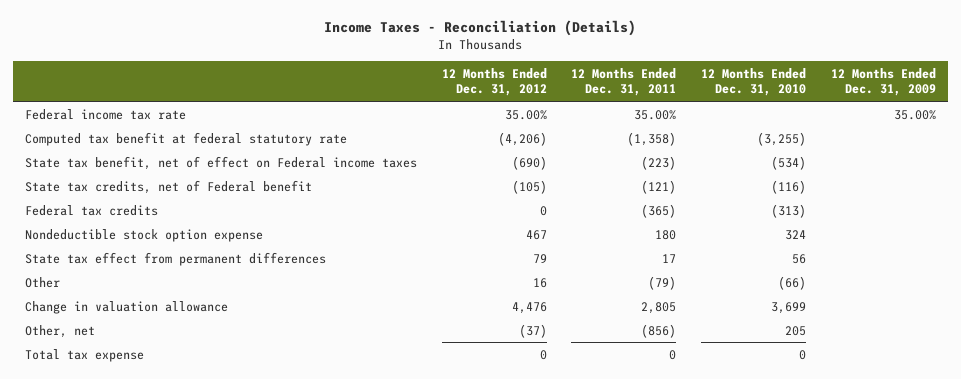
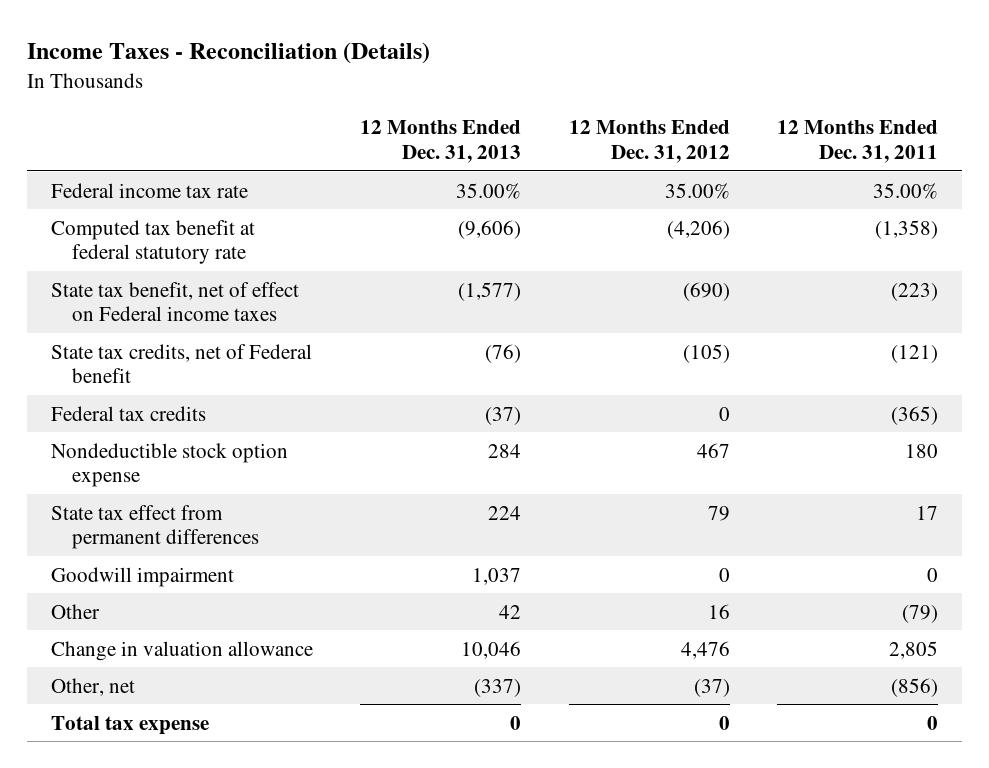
[701,67,807,97] 12 Months Ended Dec. 31, 2010 -> none
[830,67,936,97] 12 Months Ended Dec. 31, 2009 -> none
none -> [360,120,522,164] 12 Months Ended Dec. 31, 2013
none -> [50,566,234,587] Goodwill impairment

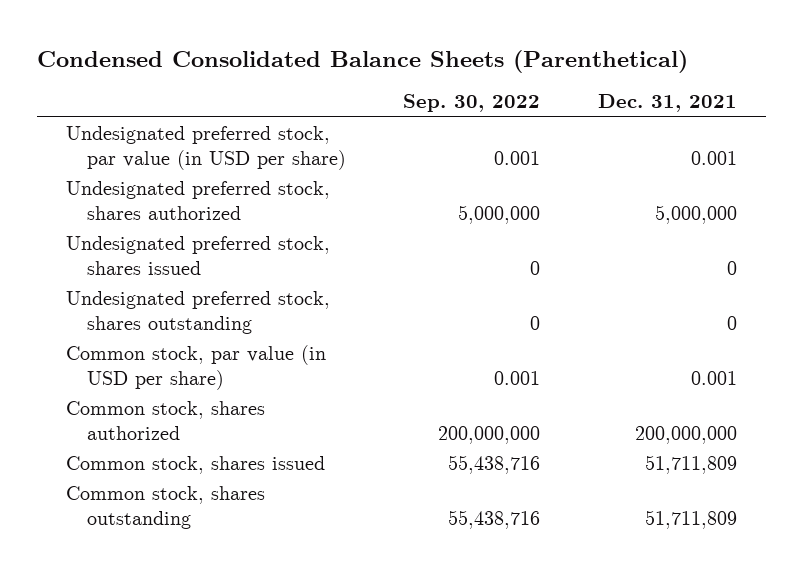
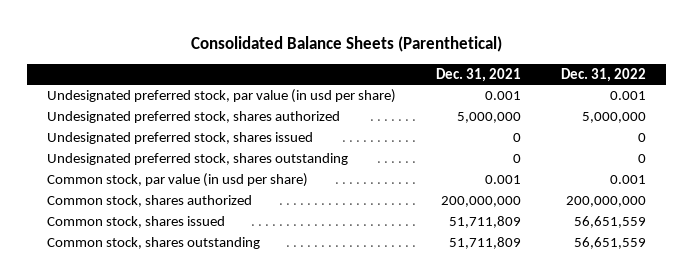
[37,50,689,74] Condensed Consolidated Balance Sheets (Parenthetical) -> [190,36,502,53] Consolidated Balance Sheets (Parenthetical)
[403,94,541,113] Sep. 30, 2022 -> none
none -> [561,67,647,82] Dec. 31, 2022
[65,125,346,170] Undesignated preferred stock, par value (in USD per share) -> [47,88,397,103] Undesignated preferred stock, par value (in usd per share)
[65,344,326,390] Common stock, par value (in USD per share) -> [47,172,309,187] Common stock, par value (in usd per share)

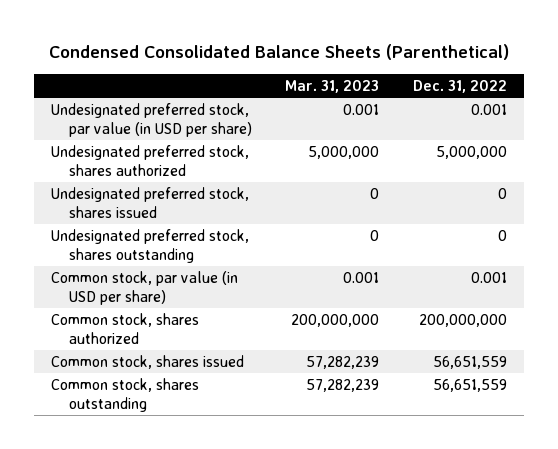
[190,36,502,53] Consolidated Balance Sheets (Parenthetical) -> [48,44,509,61] Condensed Consolidated Balance Sheets (Parenthetical)
[436,67,522,82] Dec. 31, 2021 -> none
none -> [285,79,380,93] Mar. 31, 2023
[47,88,397,103] Undesignated preferred stock, par value (in usd per share) -> [50,102,252,137] Undesignated preferred stock, par value (in USD per share)
[47,172,309,187] Common stock, par value (in usd per share) -> [50,270,238,305] Common stock, par value (in USD per share)

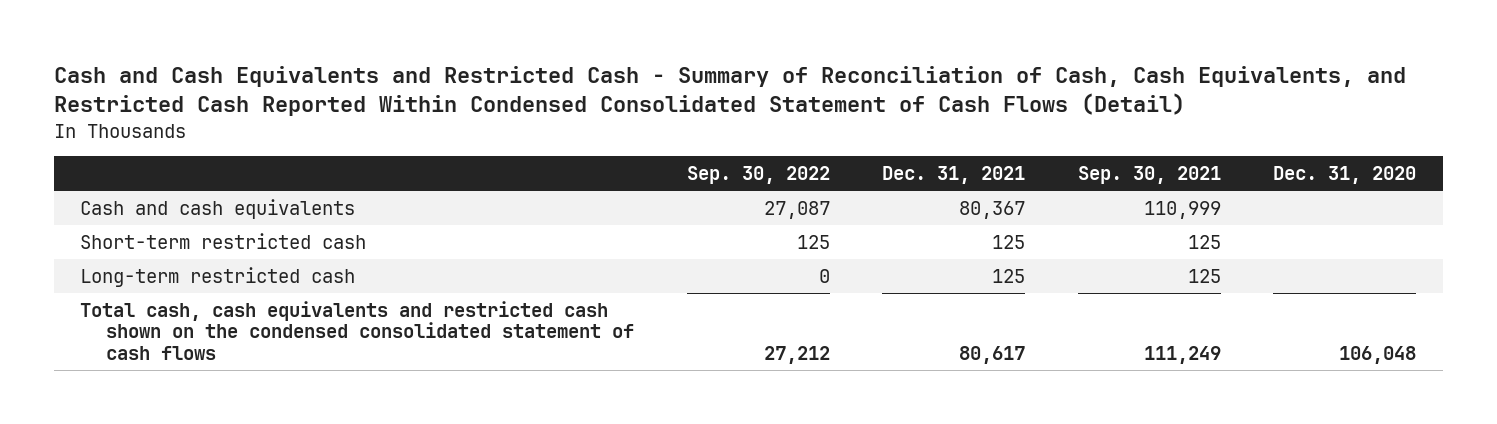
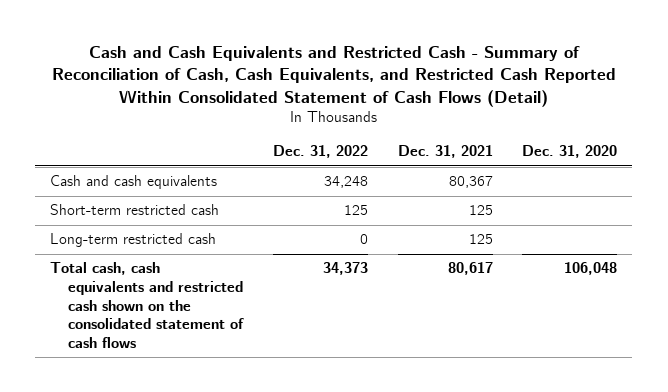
[54,66,1407,117] Cash and Cash Equivalents and Restricted Cash - Summary of Reconciliation of Cash, Cash Equivalents, and Restricted Cash Reported Within Condensed Consolidated Statement of Cash Flows (Detail) -> [51,45,616,107] Cash and Cash Equivalents and Restricted Cash - Summary of Reconciliation of Cash, Cash Equivalents, and Restricted Cash Reported Within Consolidated Statement of Cash Flows (Detail)
[686,166,830,185] Sep. 30, 2022 -> none
[1077,166,1221,185] Sep. 30, 2021 -> none
none -> [272,145,368,159] Dec. 31, 2022
[80,300,635,361] Total cash, cash equivalents and restricted cash shown on the condensed consolidated statement of cash flows -> [50,262,244,348] Total cash, cash equivalents and restricted cash shown on the consolidated statement of cash flows

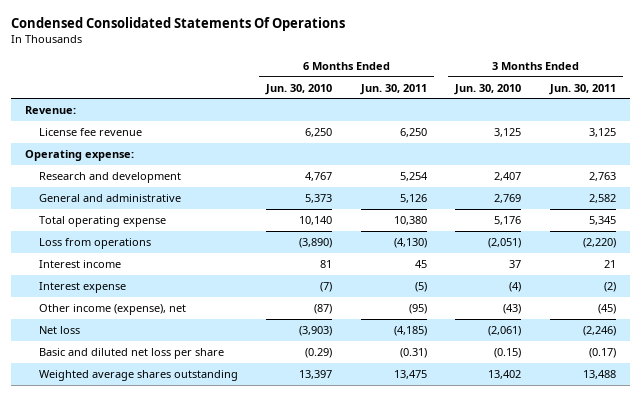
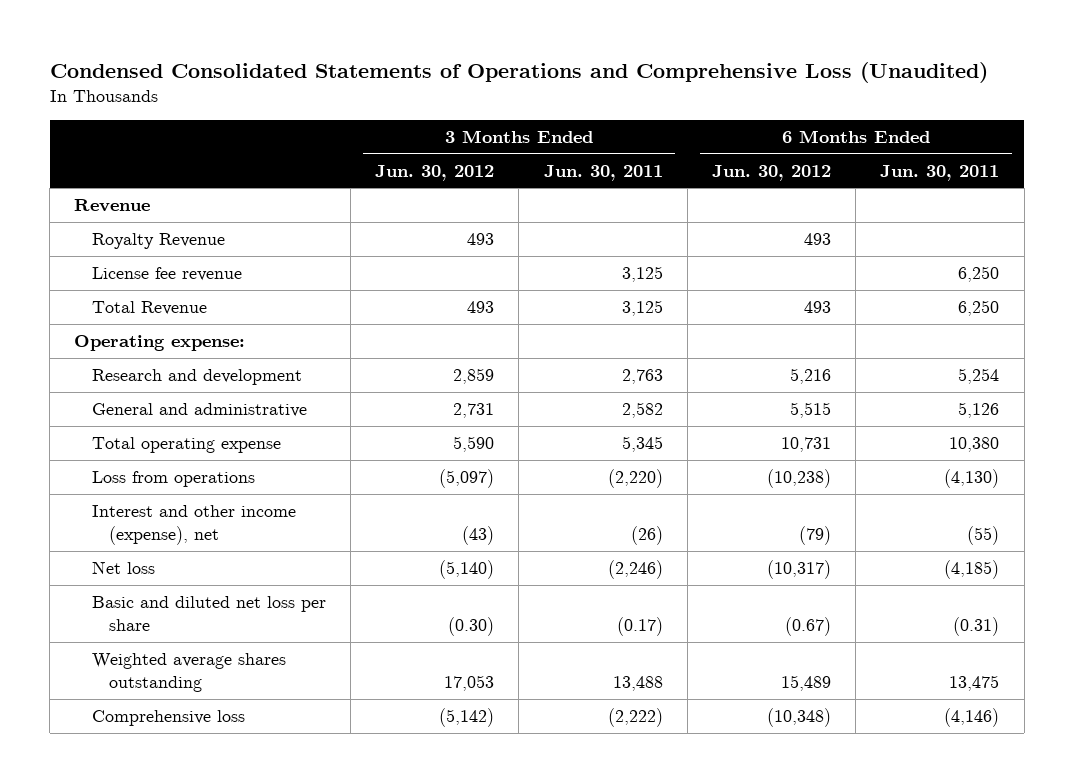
[10,17,345,32] Condensed Consolidated Statements Of Operations -> [49,61,988,83] Condensed Consolidated Statements of Operations and Comprehensive Loss (Unaudited)
[265,83,333,95] Jun. 30, 2010 -> none
[454,83,522,95] Jun. 30, 2010 -> none
none -> [375,164,495,181] Jun. 30, 2012
none -> [712,164,832,181] Jun. 30, 2012
[25,106,77,115] Revenue: -> [74,199,151,213] Revenue
none -> [91,233,225,250] Royalty Revenue
none -> [91,301,207,316] Total Revenue
[38,260,121,269] Interest income -> none
[38,282,126,294] Interest expense -> none
[38,304,186,316] Other income (expense), net -> [91,505,296,545] Interest and other income (expense), net
[408,304,427,315] (95) -> [967,525,1000,545] (55)
[597,304,616,315] (45) -> [630,525,663,545] (26)
none -> [91,710,245,727] Comprehensive loss

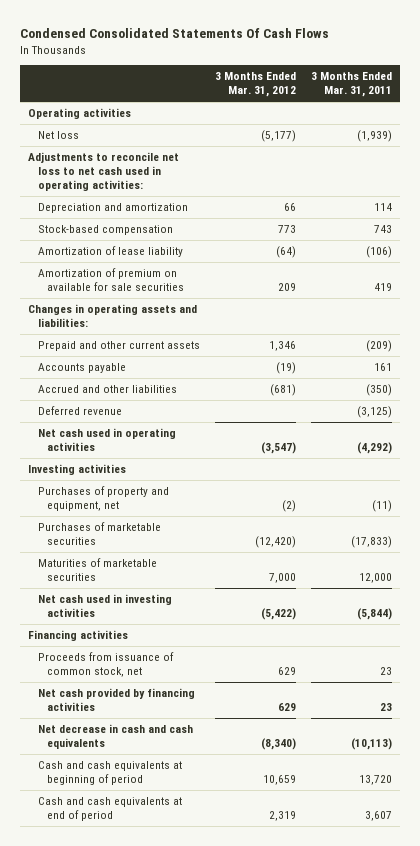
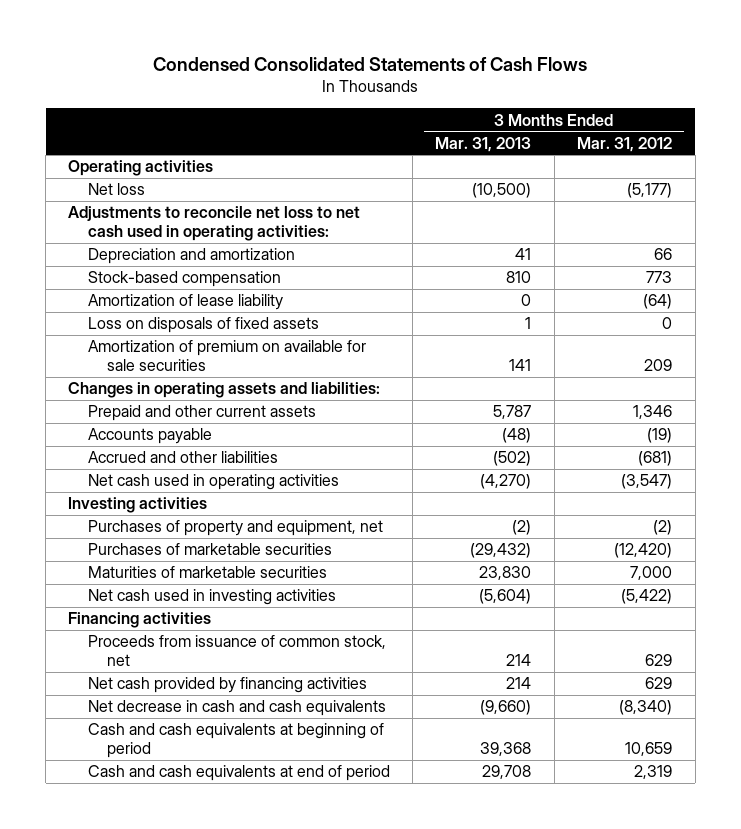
[20,28,330,39] Condensed Consolidated Statements Of Cash Flows -> [153,56,588,71] Condensed Consolidated Statements of Cash Flows
[311,72,393,98] 3 Months Ended Mar. 31, 2011 -> none
none -> [435,136,532,152] Mar. 31, 2013
none -> [87,317,319,334] Loss on disposals of fixed assets
[37,406,122,416] Deferred revenue -> none

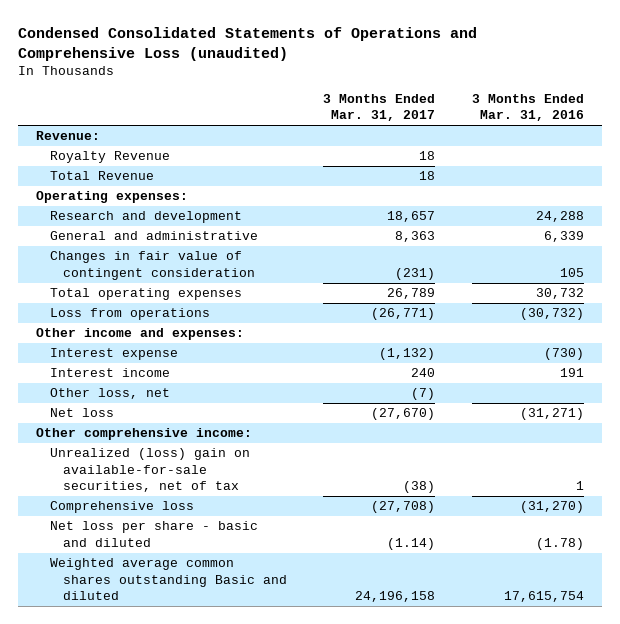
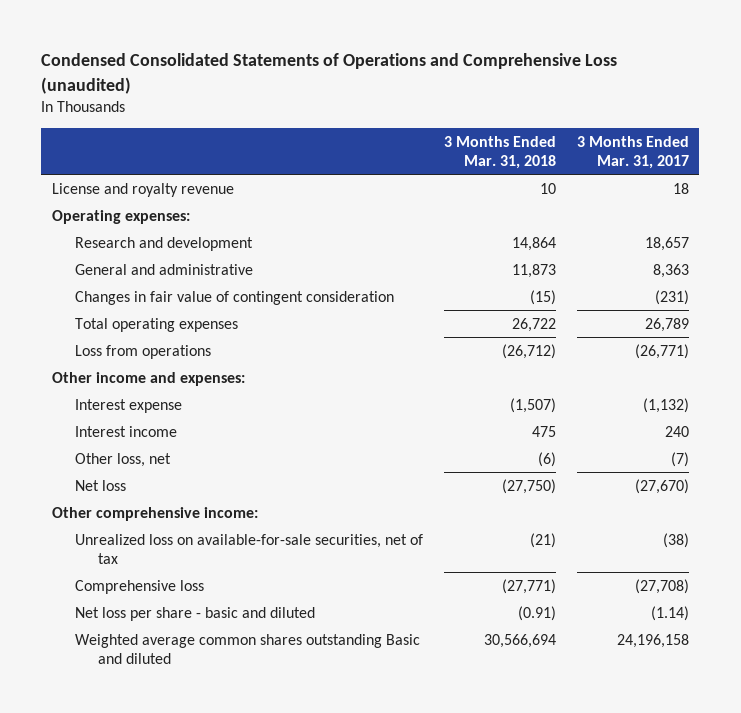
[471,93,584,122] 3 Months Ended Mar. 31, 2016 -> none
none -> [443,135,556,169] 3 Months Ended Mar. 31, 2018
[35,131,100,141] Revenue: -> none
[49,171,154,181] Total Revenue -> none
[49,151,170,164] Royalty Revenue -> [51,182,234,197] License and royalty revenue
[49,448,250,493] Unrealized (loss) gain on available-for-sale securities, net of tax -> [74,533,423,564] Unrealized loss on available-for-sale securities, net of tax

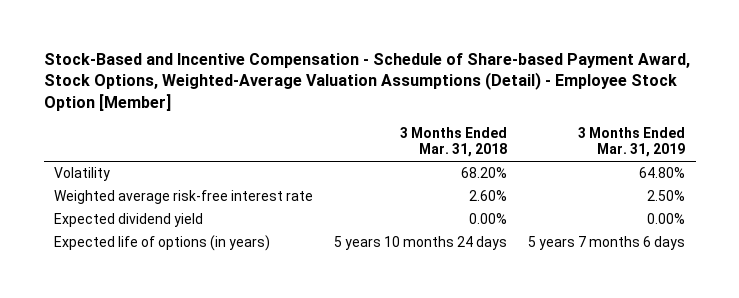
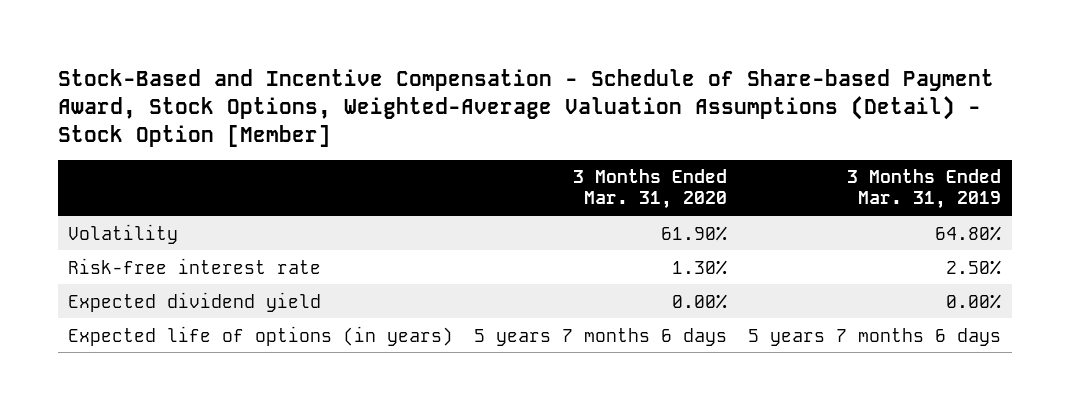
[43,53,690,111] Stock-Based and Incentive Compensation - Schedule of Share-based Payment Award, Stock Options, Weighted-Average Valuation Assumptions (Detail) - Employee Stock Option [Member] -> [57,68,994,147] Stock-Based and Incentive Compensation - Schedule of Share-based Payment Award, Stock Options, Weighted-Average Valuation Assumptions (Detail) - Stock Option [Member]
[400,127,508,158] 3 Months Ended Mar. 31, 2018 -> none
none -> [573,169,728,210] 3 Months Ended Mar. 31, 2020
[54,190,314,205] Weighted average risk-free interest rate -> [68,257,322,274] Risk-free interest rate

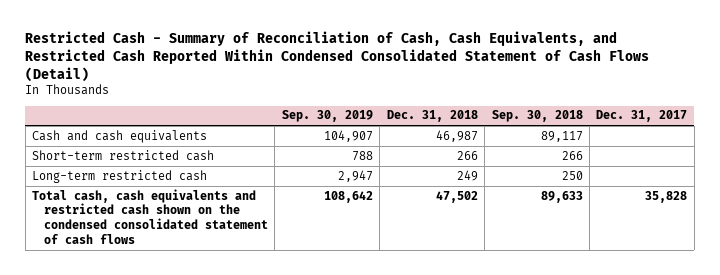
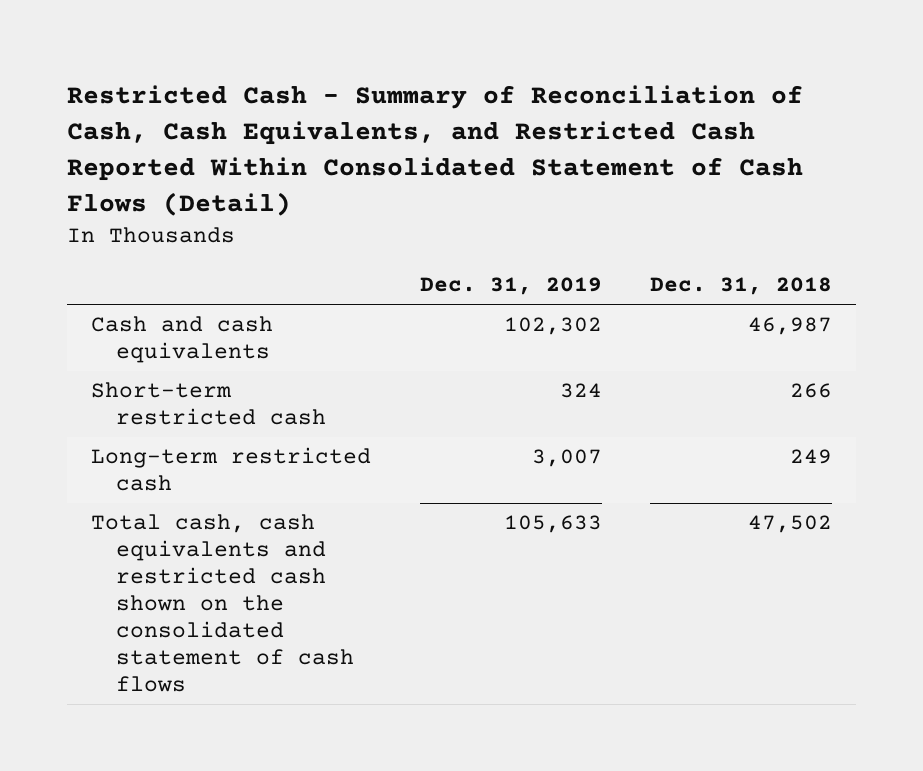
[25,31,650,82] Restricted Cash - Summary of Reconciliation of Cash, Cash Equivalents, and Restricted Cash Reported Within Condensed Consolidated Statement of Cash Flows (Detail) -> [67,85,804,217] Restricted Cash - Summary of Reconciliation of Cash, Cash Equivalents, and Restricted Cash Reported Within Consolidated Statement of Cash Flows (Detail)
[281,110,373,123] Sep. 30, 2019 -> none
[491,110,583,123] Sep. 30, 2018 -> none
[596,110,688,123] Dec. 31, 2017 -> none
none -> [419,277,602,296] Dec. 31, 2019
[32,188,269,244] Total cash, cash equivalents and restricted cash shown on the condensed consolidated statement of cash flows -> [91,514,354,693] Total cash, cash equivalents and restricted cash shown on the consolidated statement of cash flows

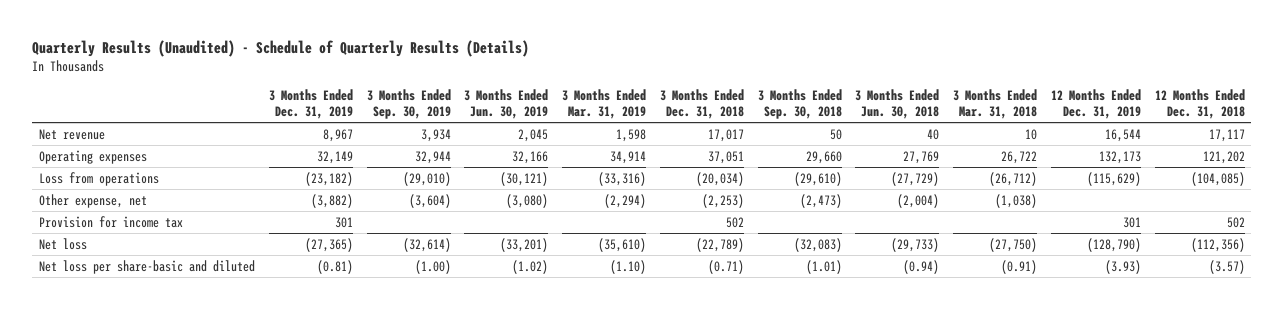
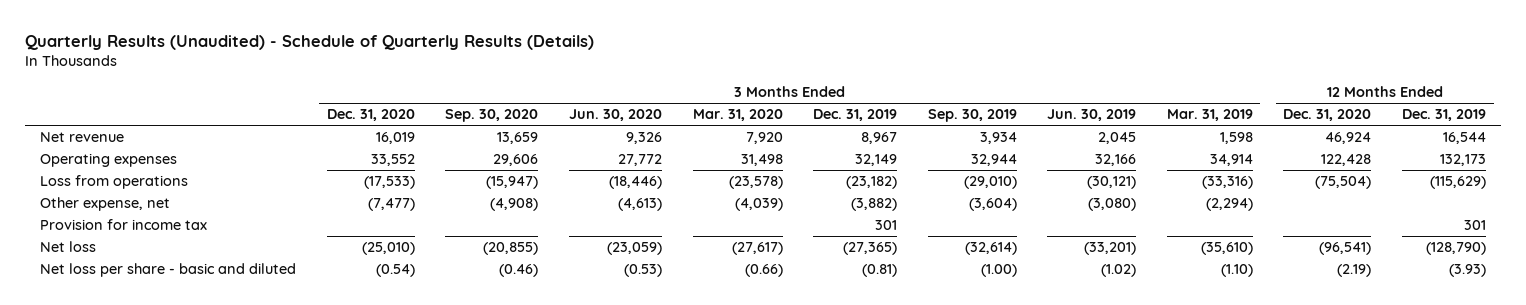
[659,89,744,119] 3 Months Ended Dec. 31, 2018 -> none
[757,89,842,119] 3 Months Ended Sep. 30, 2018 -> none
[855,89,940,119] 3 Months Ended Jun. 30, 2018 -> none
[953,89,1038,119] 3 Months Ended Mar. 31, 2018 -> none
[1154,89,1245,119] 12 Months Ended Dec. 31, 2018 -> none
none -> [326,109,415,122] Dec. 31, 2020
none -> [445,109,539,123] Sep. 30, 2020
none -> [568,109,662,122] Jun. 30, 2020
none -> [692,109,783,122] Mar. 31, 2020
none -> [1283,109,1372,122] Dec. 31, 2020
[39,259,256,274] Net loss per share-basic and diluted -> [40,263,297,278] Net loss per share - basic and diluted

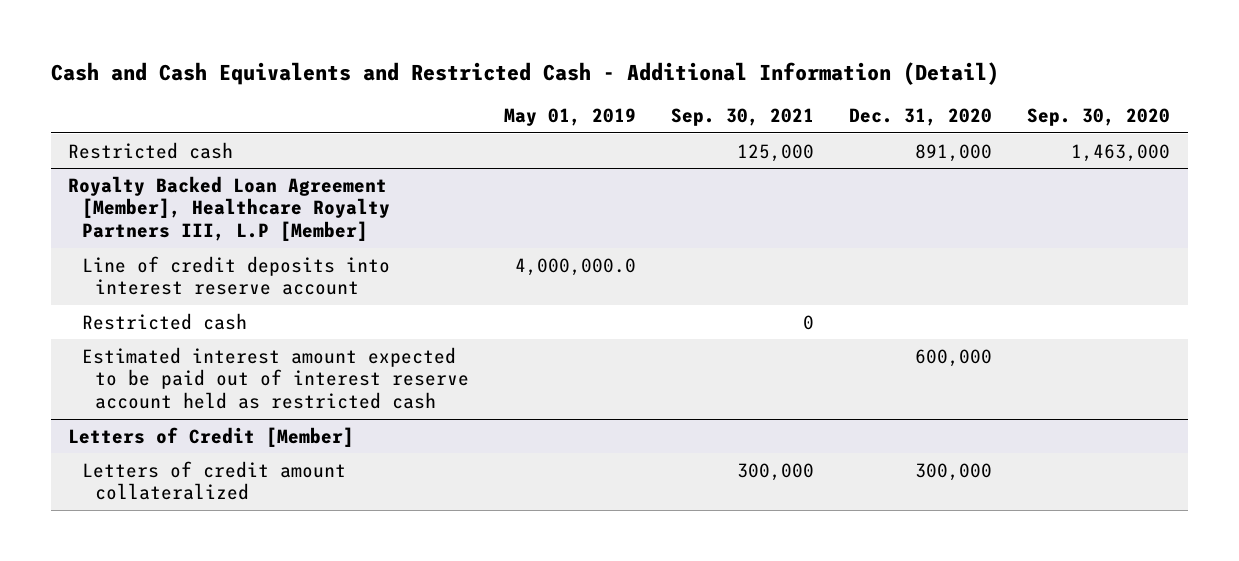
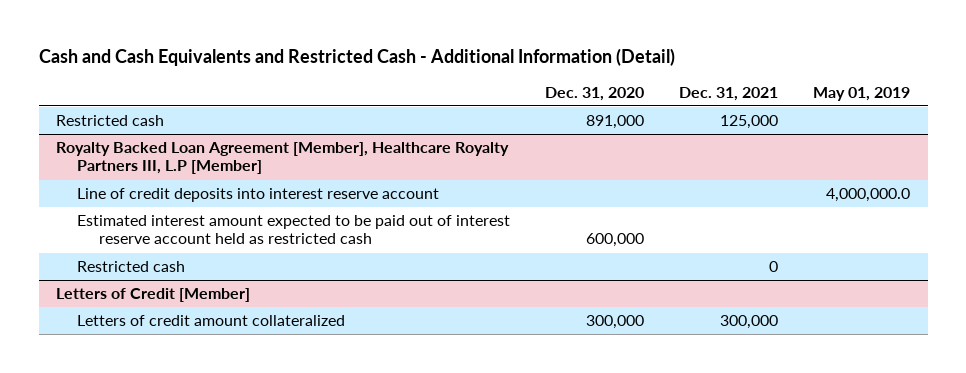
[671,108,815,127] Sep. 30, 2021 -> none
[1027,108,1171,127] Sep. 30, 2020 -> none
none -> [679,86,779,101] Dec. 31, 2021
[81,312,247,330] Restricted cash -> [77,261,186,273] Restricted cash

